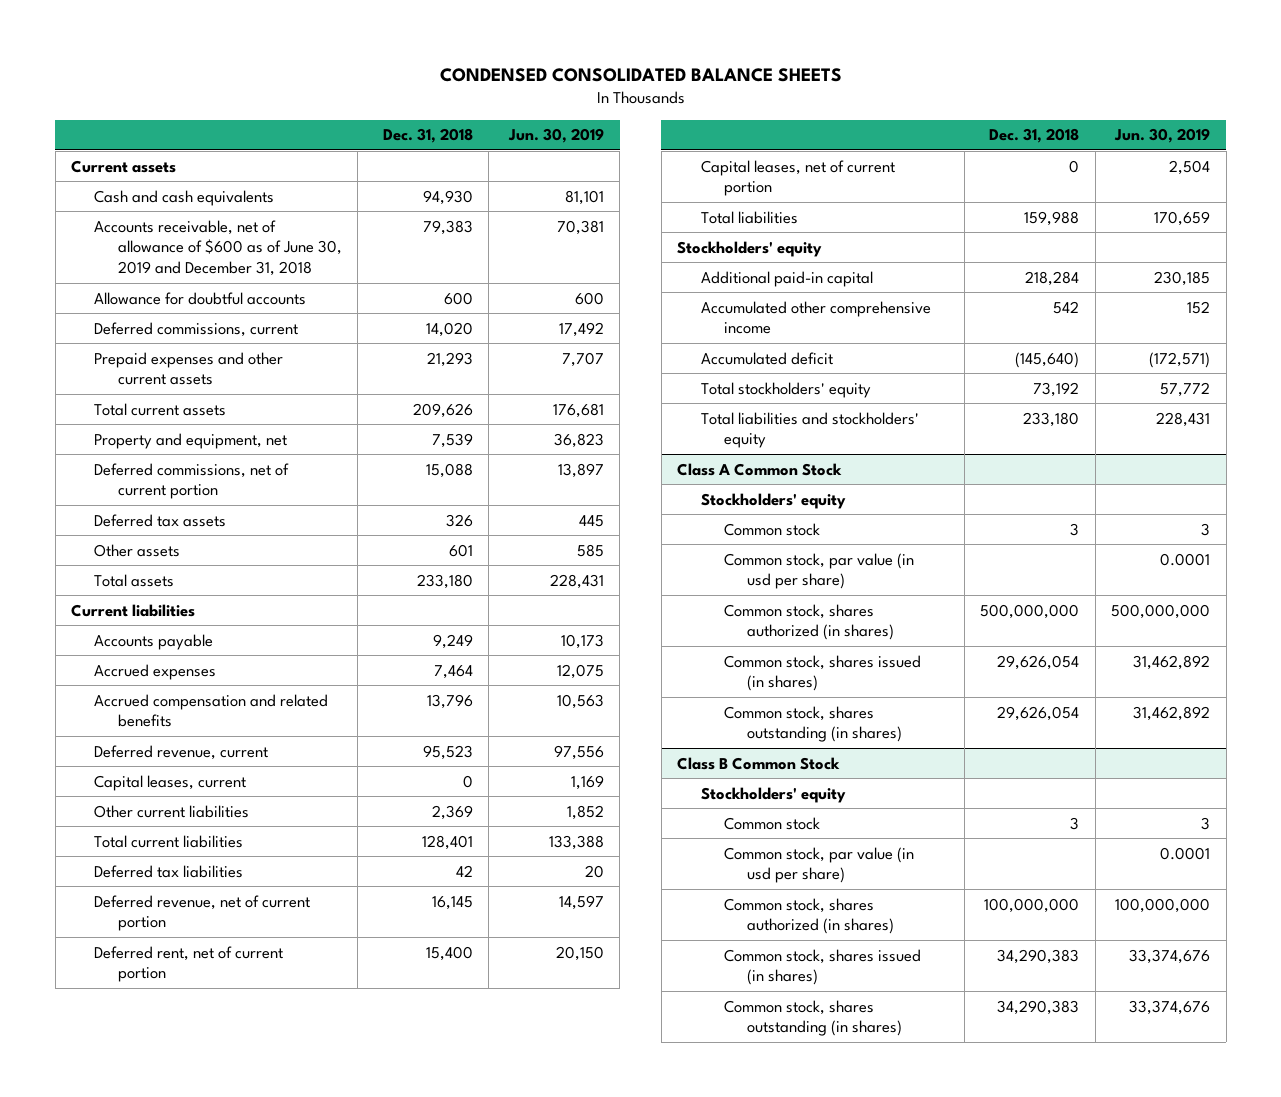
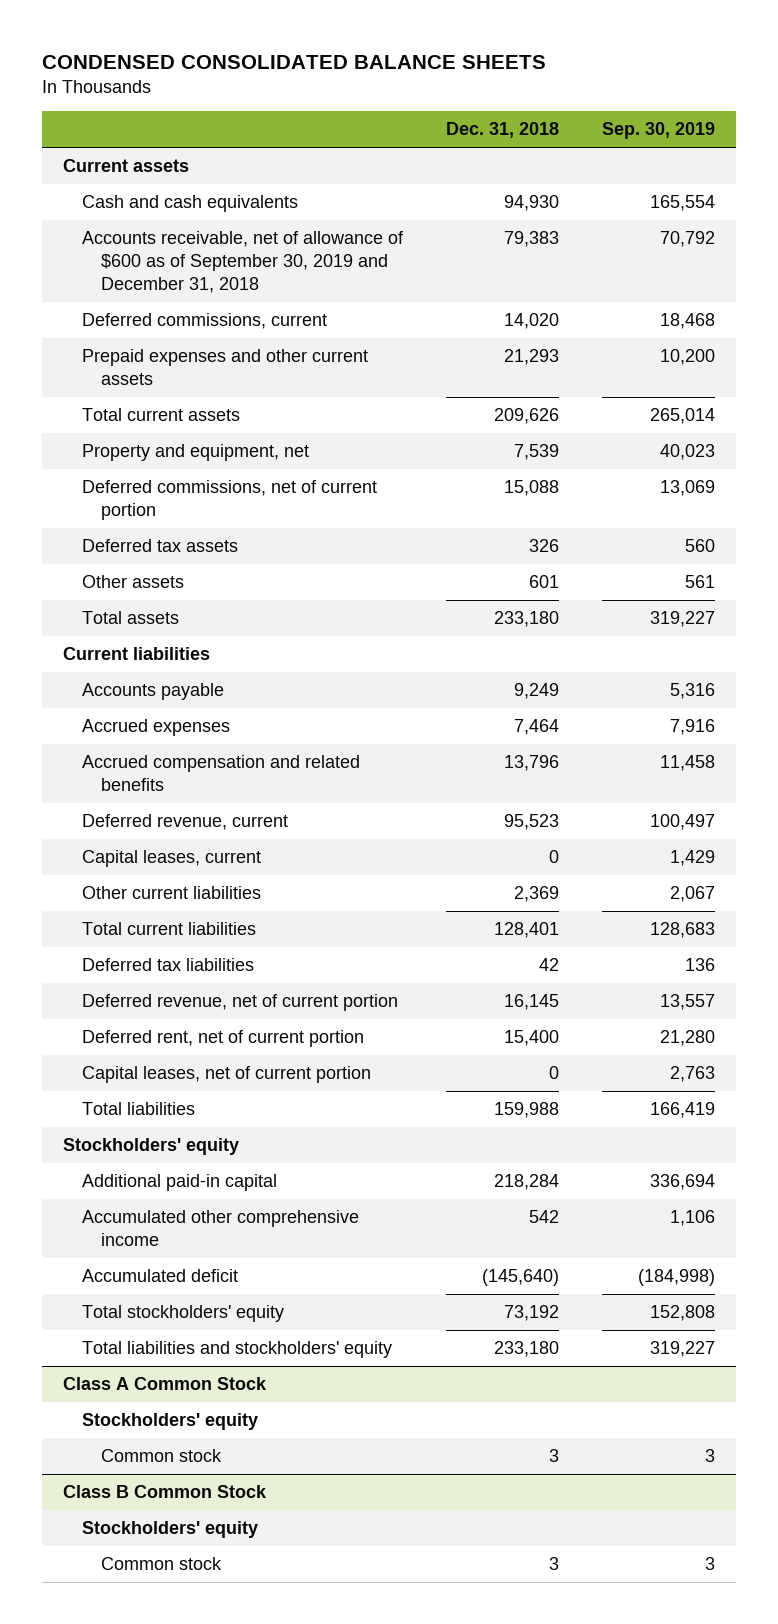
[507,128,604,144] Jun. 30, 2019 -> none
none -> [601,122,715,140] Sep. 30, 2019
[94,291,307,305] Allowance for doubtful accounts -> none
[94,219,342,276] Accounts receivable, net of allowance of $600 as of June 30, 2019 and December 31, 2018 -> [81,231,404,293] Accounts receivable, net of allowance of $600 as of September 30, 2019 and December 31, 2018
[724,552,915,590] Common stock, par value (in usd per share) -> none
[724,603,895,641] Common stock, shares authorized (in shares) -> none
[724,654,922,692] Common stock, shares issued (in shares) -> none
[724,705,903,743] Common stock, shares outstanding (in shares) -> none
[724,846,915,884] Common stock, par value (in usd per share) -> none
[724,897,895,935] Common stock, shares authorized (in shares) -> none
[724,948,922,986] Common stock, shares issued (in shares) -> none
[724,999,903,1037] Common stock, shares outstanding (in shares) -> none

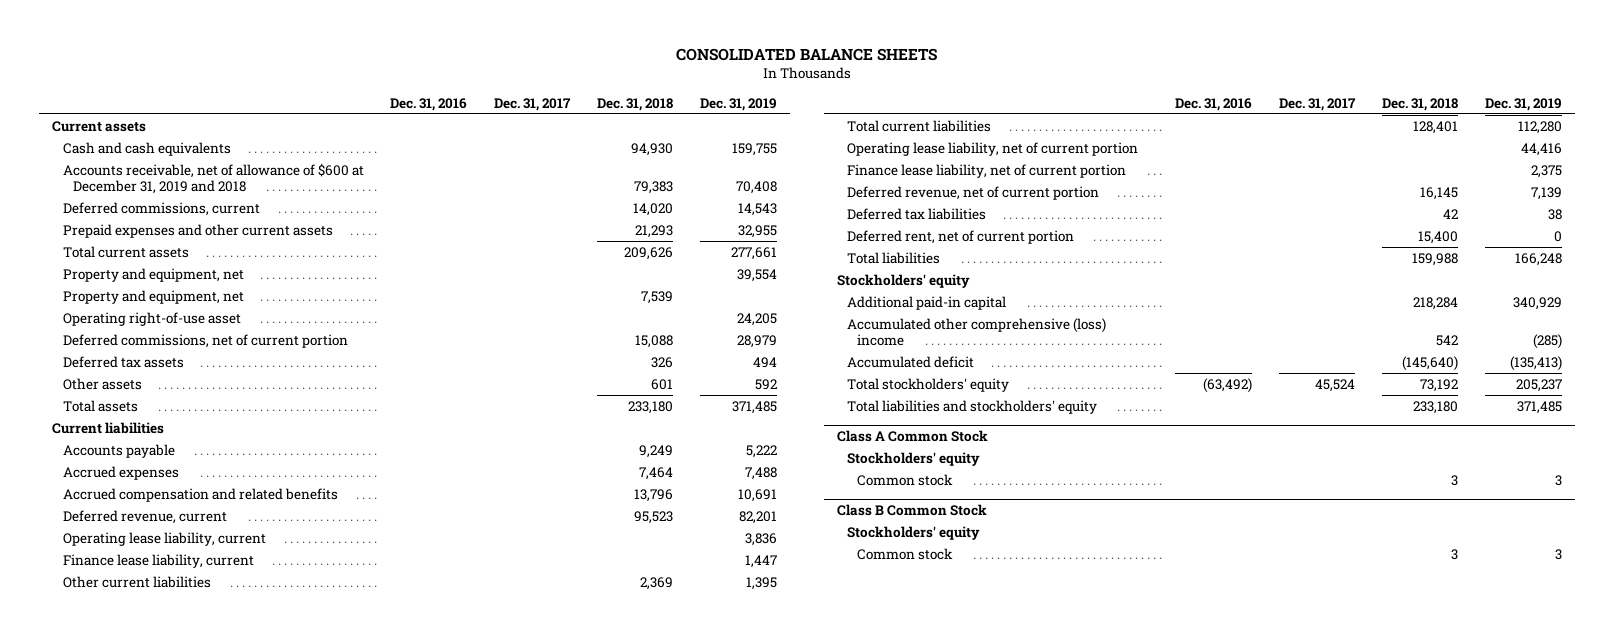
[41,55,546,70] CONDENSED CONSOLIDATED BALANCE SHEETS -> [676,47,938,61] CONSOLIDATED BALANCE SHEETS
[601,122,715,140] Sep. 30, 2019 -> none
none -> [390,97,468,111] Dec. 31, 2016
none -> [494,97,572,111] Dec. 31, 2017
none -> [699,97,777,111] Dec. 31, 2019
[81,231,404,293] Accounts receivable, net of allowance of $600 as of September 30, 2019 and December 31, 2018 -> [62,162,364,195] Accounts receivable, net of allowance of $600 at December 31, 2019 and 2018
none -> [62,267,244,282] Property and equipment, net
none -> [62,311,241,326] Operating right-of-use asset
[81,850,261,868] Capital leases, current -> none
none -> [62,531,266,546] Operating lease liability, current
none -> [62,553,254,568] Finance lease liability, current
none -> [847,141,1139,156] Operating lease liability, net of current portion
none -> [847,163,1127,178] Finance lease liability, net of current portion
[81,958,254,972] Deferred tax liabilities -> [847,207,987,220] Deferred tax liabilities
[81,1066,371,1084] Capital leases, net of current portion -> none
[81,1210,359,1247] Accumulated other comprehensive income -> [847,317,1107,347] Accumulated other comprehensive (loss) income

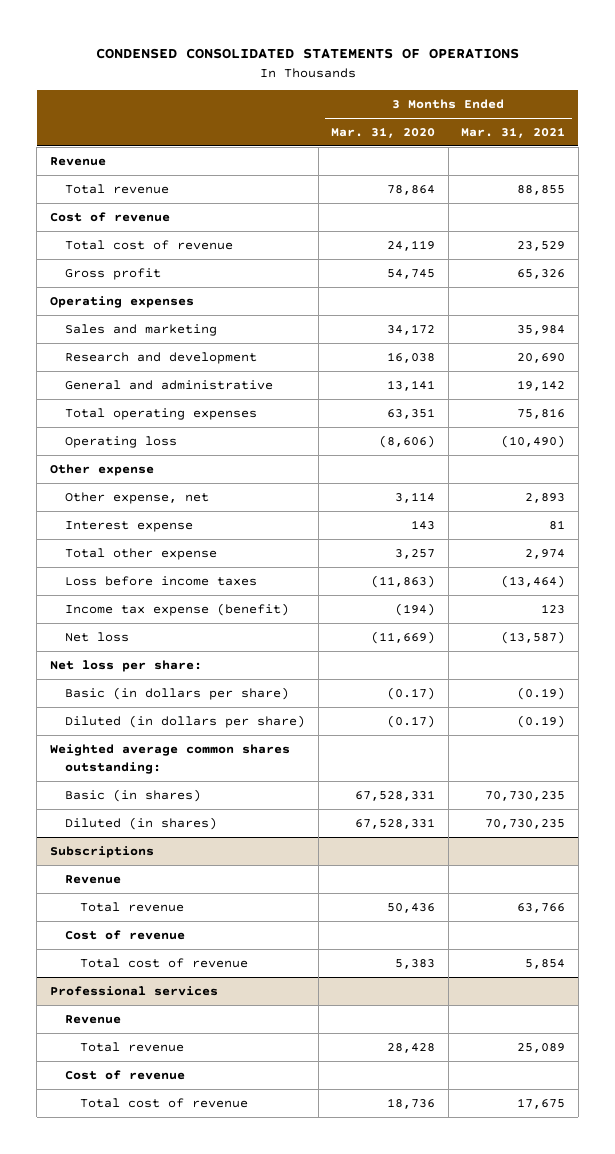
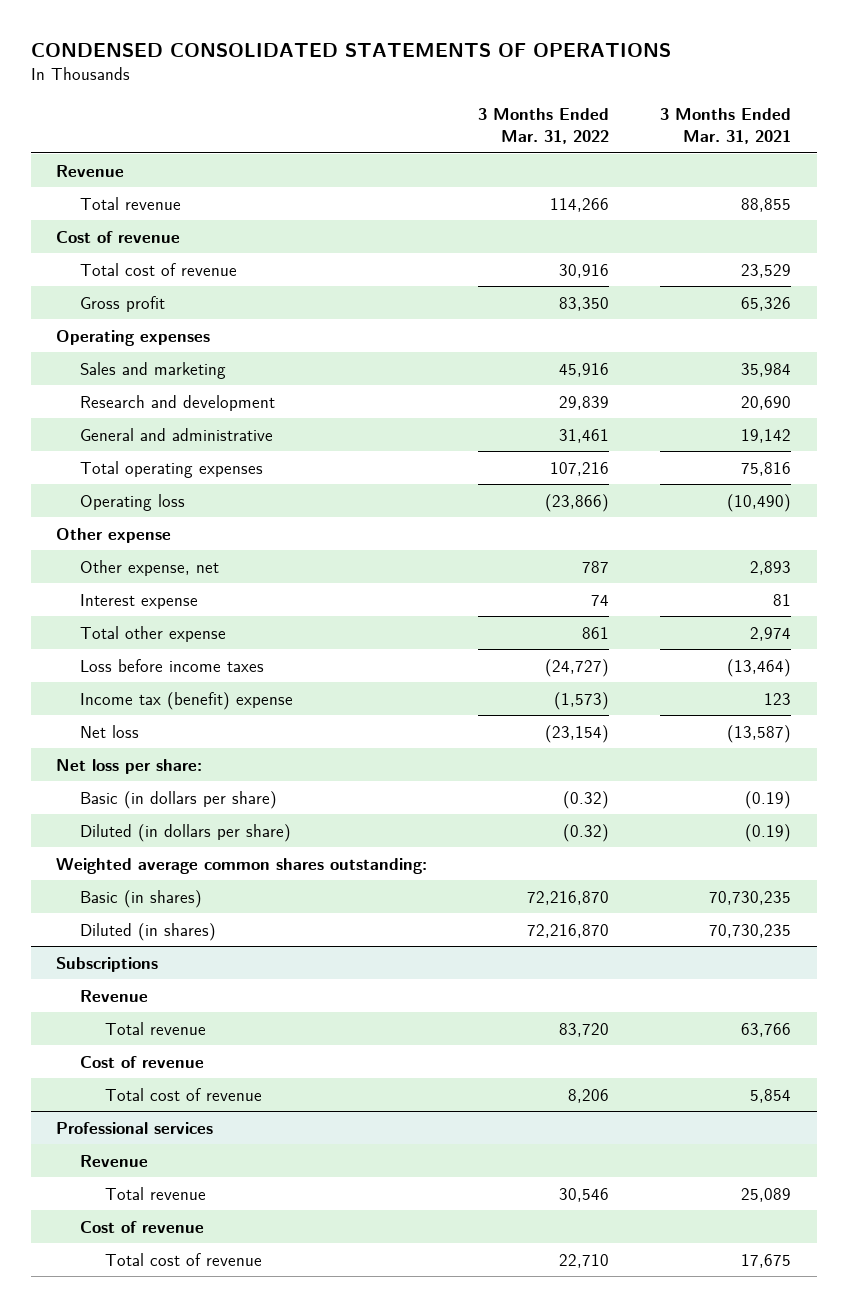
[331,127,436,139] Mar. 31, 2020 -> none
none -> [478,108,610,144] 3 Months Ended Mar. 31, 2022
[64,602,289,616] Income tax expense (benefit) -> [80,691,294,710] Income tax (benefit) expense

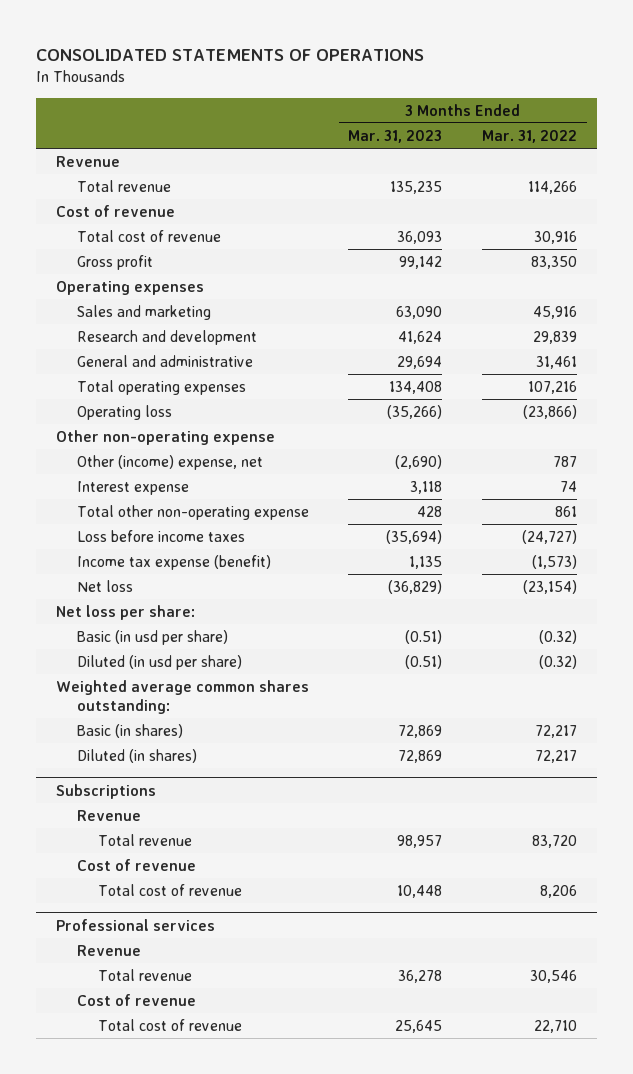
[30,43,671,58] CONDENSED CONSOLIDATED STATEMENTS OF OPERATIONS -> [36,48,425,61] CONSOLIDATED STATEMENTS OF OPERATIONS
[660,108,792,144] 3 Months Ended Mar. 31, 2021 -> none
none -> [348,130,443,144] Mar. 31, 2023
[56,527,172,543] Other expense -> [55,430,275,446] Other non-operating expense
[80,559,220,576] Other expense, net -> [76,455,263,471] Other (income) expense, net
[80,625,227,642] Total other expense -> [76,505,309,521] Total other non-operating expense
[80,691,294,710] Income tax (benefit) expense -> [76,555,271,571] Income tax expense (benefit)
[80,790,278,809] Basic (in dollars per share) -> [76,630,228,646] Basic (in usd per share)
[80,823,292,842] Diluted (in dollars per share) -> [76,655,242,671] Diluted (in usd per share)
[527,890,610,905] 72,216,870 -> [534,725,577,739] 72,217
[527,923,610,938] 72,216,870 -> [534,750,577,764] 72,217

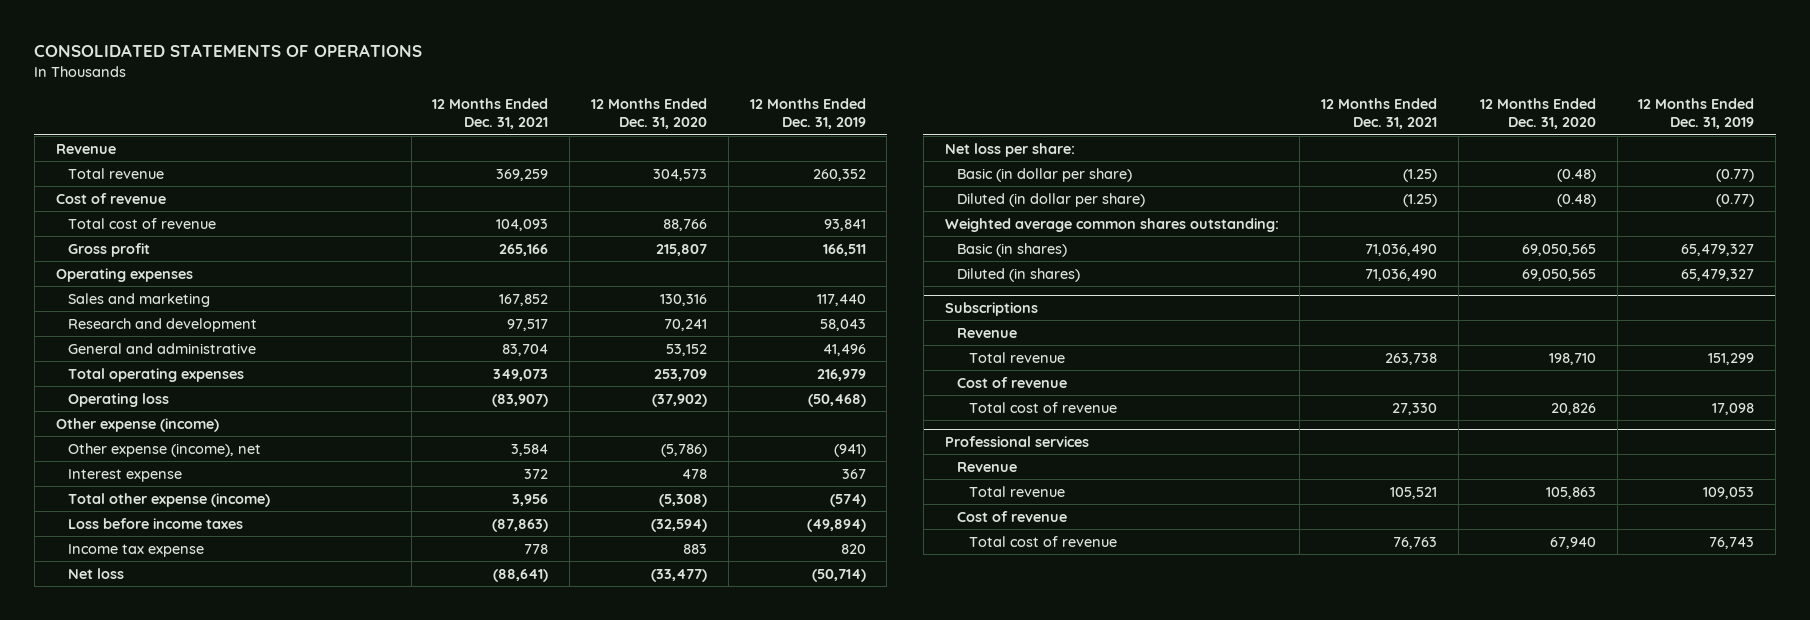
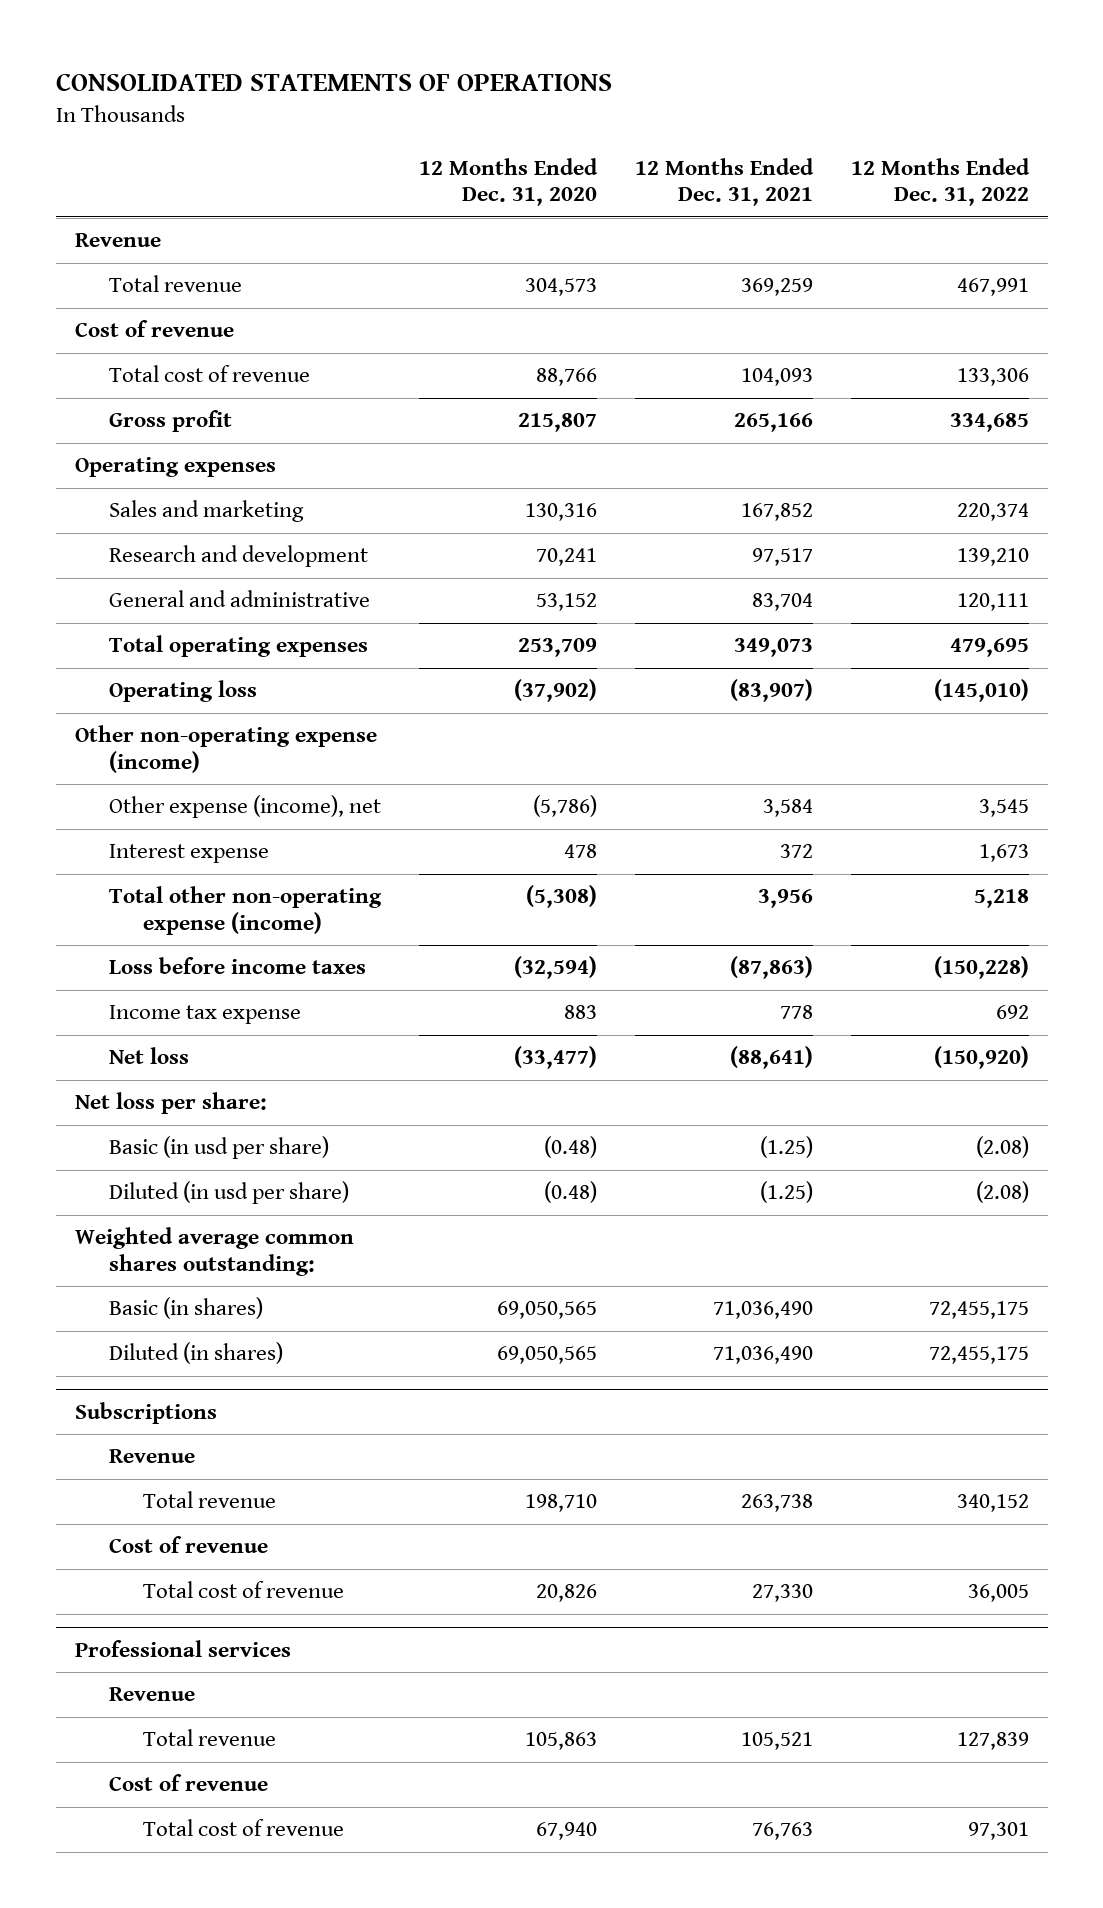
[749,97,866,130] 12 Months Ended Dec. 31, 2019 -> none
none -> [850,157,1030,207] 12 Months Ended Dec. 31, 2022
[55,417,219,432] Other expense (income) -> [74,725,377,773] Other non-operating expense (income)
[68,492,271,507] Total other expense (income) -> [108,886,382,935] Total other non-operating expense (income)
[956,167,1132,182] Basic (in dollar per share) -> [108,1136,329,1160] Basic (in usd per share)
[956,192,1145,207] Diluted (in dollar per share) -> [108,1181,349,1205] Diluted (in usd per share)

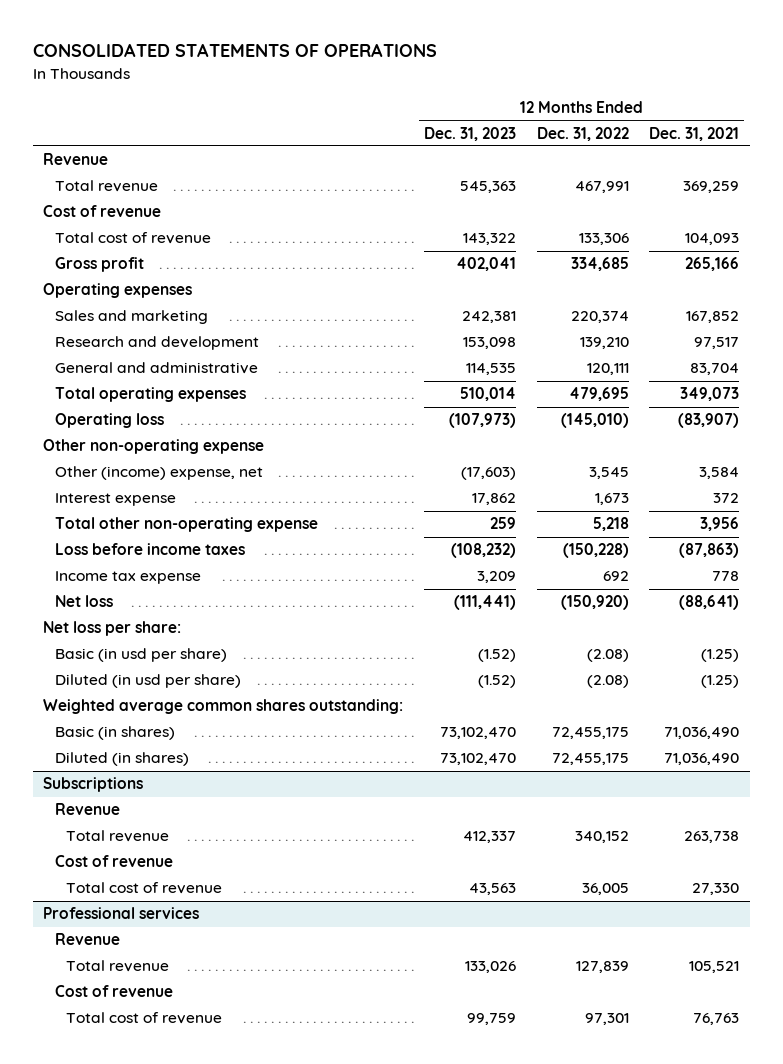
[418,157,598,207] 12 Months Ended Dec. 31, 2020 -> none
none -> [424,126,517,141] Dec. 31, 2023
[74,725,377,773] Other non-operating expense (income) -> [43,439,265,455] Other non-operating expense
[108,795,381,819] Other expense (income), net -> [54,466,263,481] Other (income) expense, net
[108,886,382,935] Total other non-operating expense (income) -> [54,517,318,533] Total other non-operating expense

